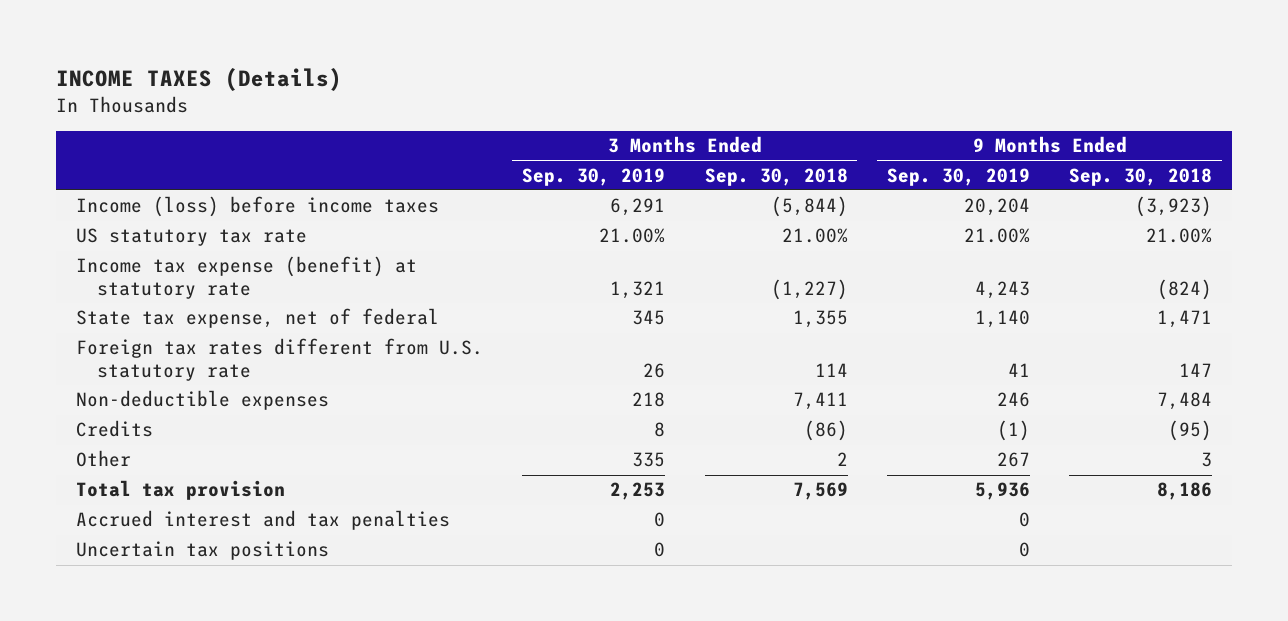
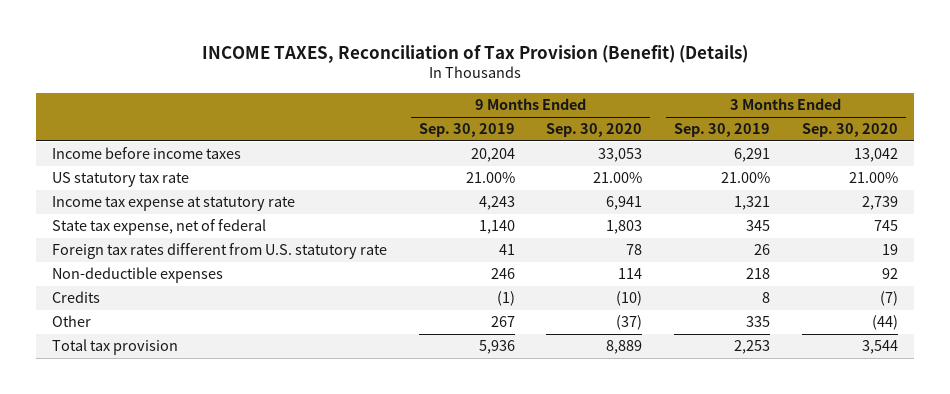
[55,67,342,91] INCOME TAXES (Details) -> [201,44,748,63] INCOME TAXES, Reconciliation of Tax Provision (Benefit) (Details)
[704,167,848,186] Sep. 30, 2018 -> none
[1069,167,1213,186] Sep. 30, 2018 -> none
none -> [546,123,643,138] Sep. 30, 2020
none -> [801,123,898,138] Sep. 30, 2020
[75,196,439,218] Income (loss) before income taxes -> [51,147,241,160] Income before income taxes
[75,256,417,300] Income tax expense (benefit) at statutory rate -> [51,196,295,212] Income tax expense at statutory rate
[75,510,450,531] Accrued interest and tax penalties -> none
[75,541,329,561] Uncertain tax positions -> none

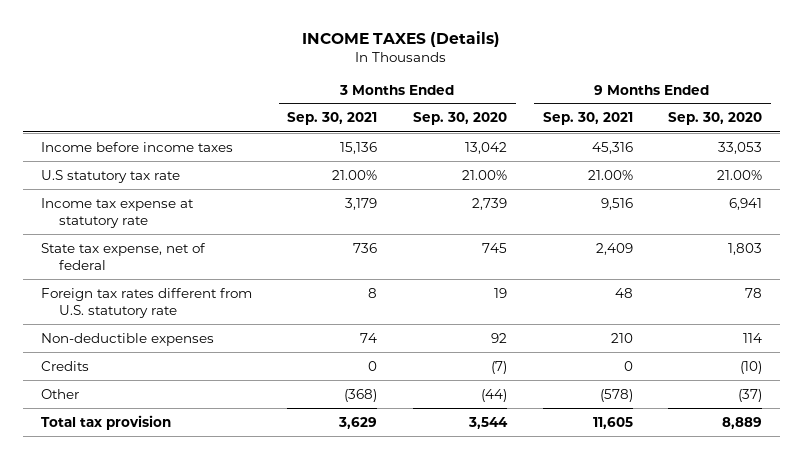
[201,44,748,63] INCOME TAXES, Reconciliation of Tax Provision (Benefit) (Details) -> [302,31,501,48] INCOME TAXES (Details)
[418,123,515,138] Sep. 30, 2019 -> none
[674,123,771,138] Sep. 30, 2019 -> none
none -> [287,112,378,126] Sep. 30, 2021
none -> [542,112,633,126] Sep. 30, 2021
[51,172,189,188] US statutory tax rate -> [40,169,180,183] U.S statutory tax rate

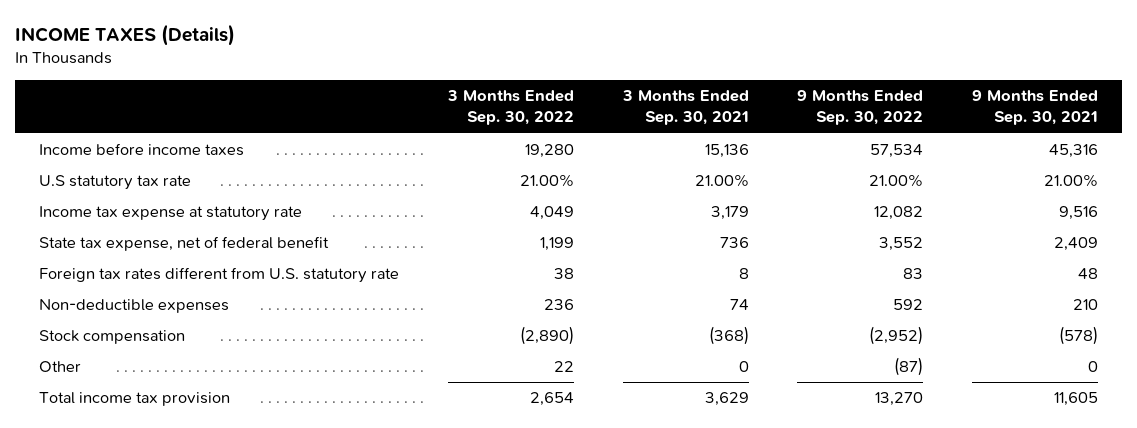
[412,112,507,126] Sep. 30, 2020 -> none
[668,112,763,126] Sep. 30, 2020 -> none
none -> [447,90,575,126] 3 Months Ended Sep. 30, 2022
none -> [797,90,924,126] 9 Months Ended Sep. 30, 2022
[40,242,206,271] State tax expense, net of federal -> [39,236,330,252] State tax expense, net of federal benefit
[40,360,89,371] Credits -> none
none -> [39,330,186,345] Stock compensation
[344,388,378,402] (368) -> [738,361,749,373] 0
[599,388,633,402] (578) -> [1087,361,1098,373] 0
[40,414,171,430] Total tax provision -> [39,392,231,407] Total income tax provision

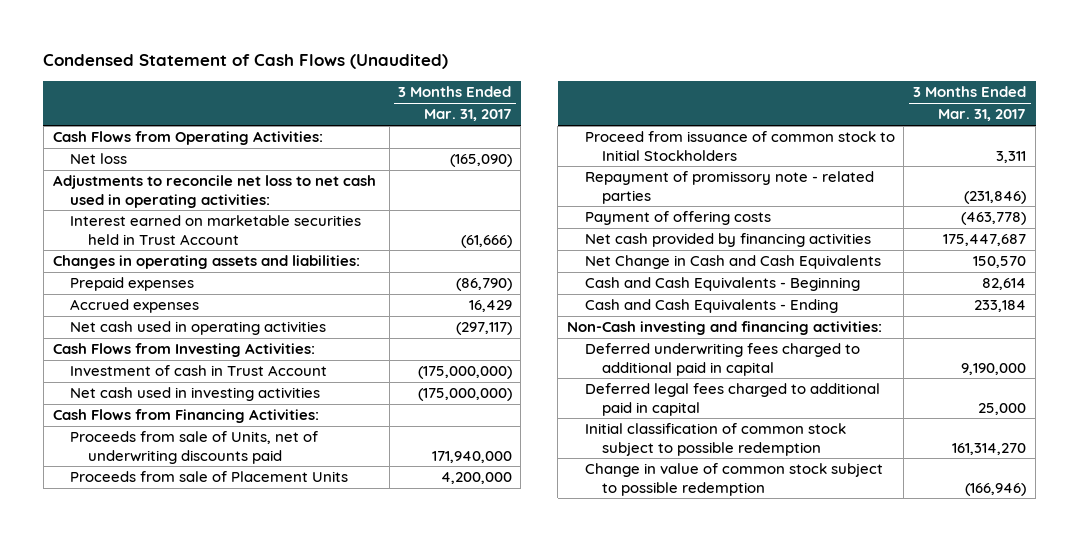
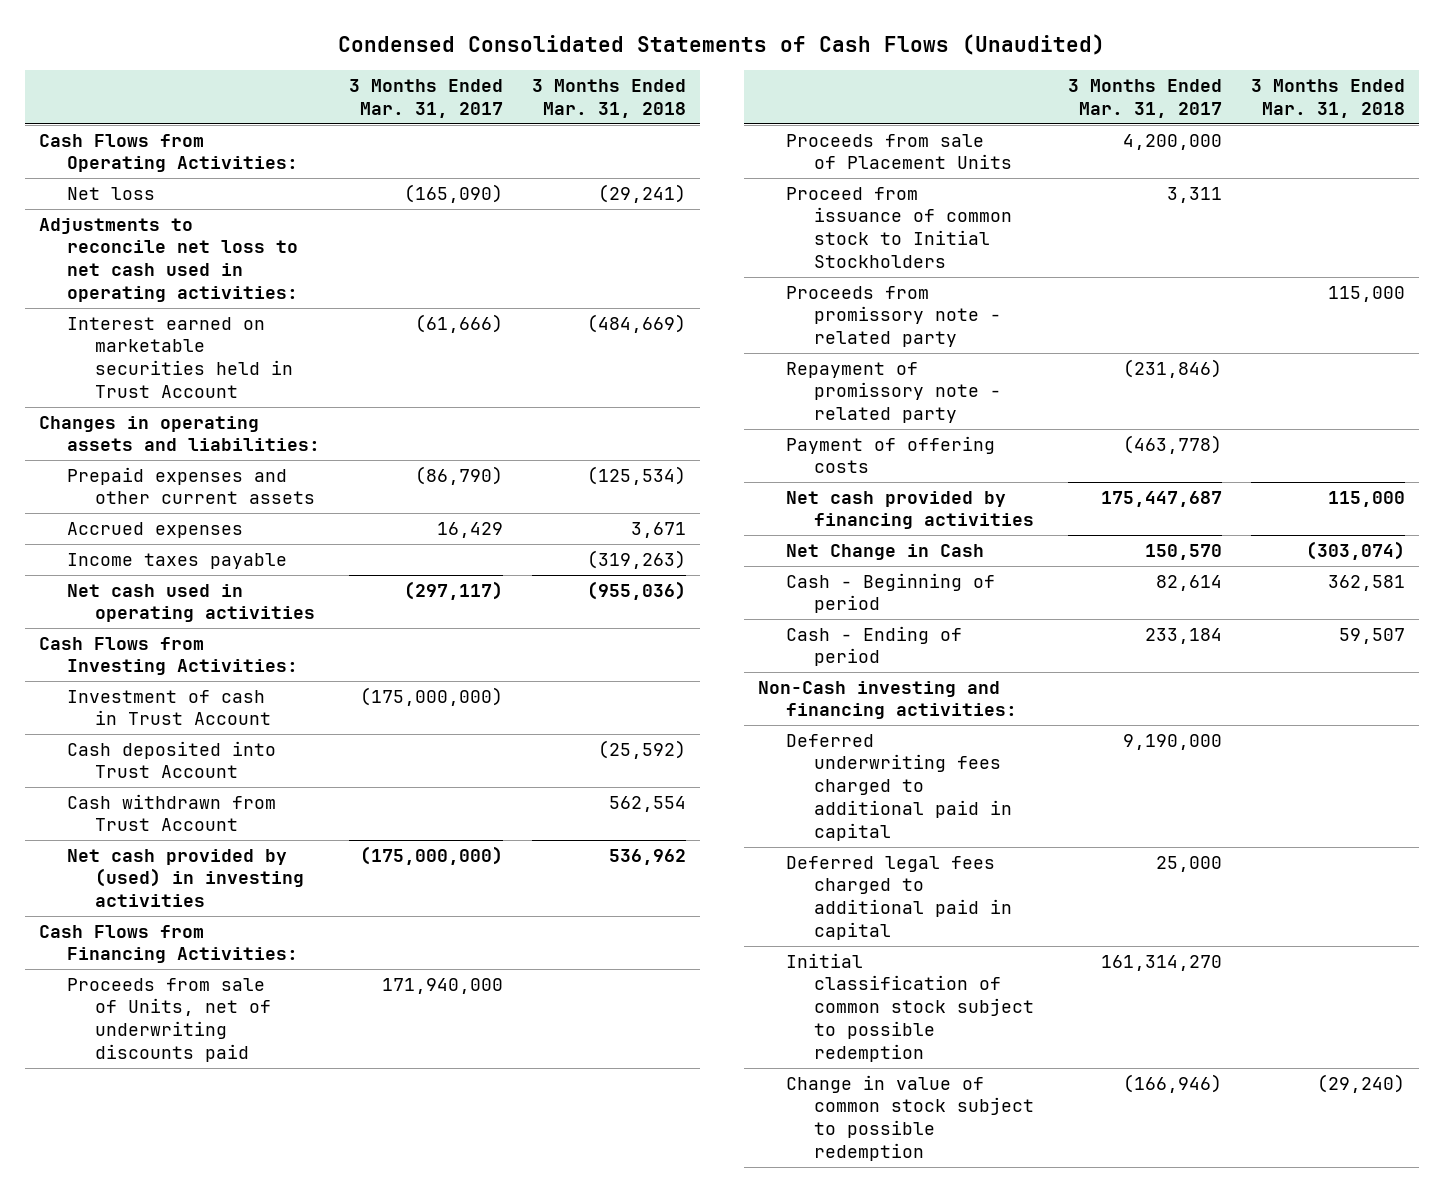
[43,54,449,70] Condensed Statement of Cash Flows (Unaudited) -> [337,34,1105,56] Condensed Consolidated Statements of Cash Flows (Unaudited)
none -> [531,78,686,118] 3 Months Ended Mar. 31, 2018
[70,277,195,292] Prepaid expenses -> [67,466,315,505] Prepaid expenses and other current assets
none -> [67,552,288,569] Income taxes payable
none -> [67,740,277,779] Cash deposited into Trust Account
none -> [67,793,277,832] Cash withdrawn from Trust Account
[70,387,321,402] Net cash used in investing activities -> [67,848,304,908] Net cash provided by (used) in investing activities
none -> [786,285,1001,348] Proceeds from promissory note - related party
[584,171,874,204] Repayment of promissory note - related parties -> [786,361,1001,424] Repayment of promissory note - related party
[584,255,881,270] Net Change in Cash and Cash Equivalents -> [786,543,985,560] Net Change in Cash
[584,277,860,292] Cash and Cash Equivalents - Beginning -> [786,572,996,614] Cash - Beginning of period
[584,299,838,314] Cash and Cash Equivalents - Ending -> [786,625,963,667] Cash - Ending of period

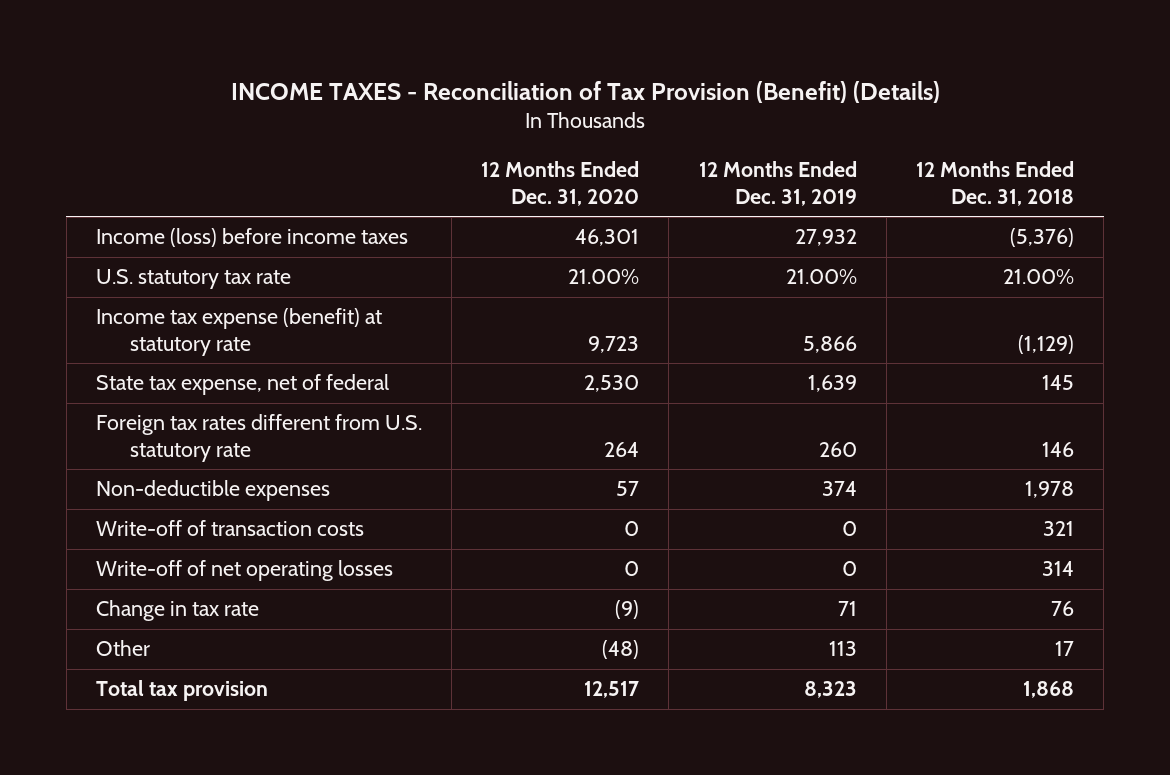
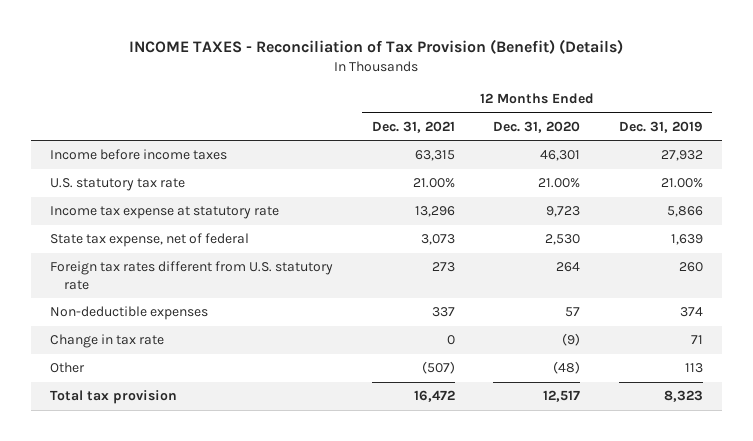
[915,161,1074,206] 12 Months Ended Dec. 31, 2018 -> none
none -> [371,120,455,133] Dec. 31, 2021
[96,228,409,248] Income (loss) before income taxes -> [50,149,228,161] Income before income taxes
[96,308,383,356] Income tax expense (benefit) at statutory rate -> [50,206,280,220] Income tax expense at statutory rate
[96,520,365,537] Write-off of transaction costs -> none
[96,560,394,582] Write-off of net operating losses -> none

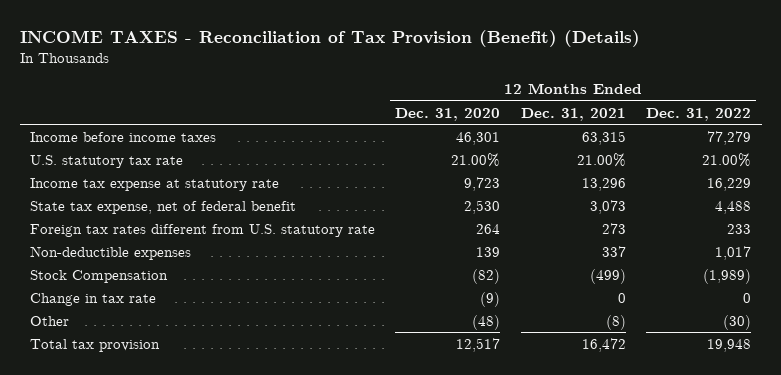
[618,120,703,133] Dec. 31, 2019 -> none
none -> [646,107,752,121] Dec. 31, 2022
[50,233,250,248] State tax expense, net of federal -> [29,200,296,214] State tax expense, net of federal benefit
[565,307,581,318] 57 -> [476,246,501,257] 139
none -> [29,269,168,283] Stock Compensation
[421,361,455,375] (507) -> [605,314,626,330] (8)

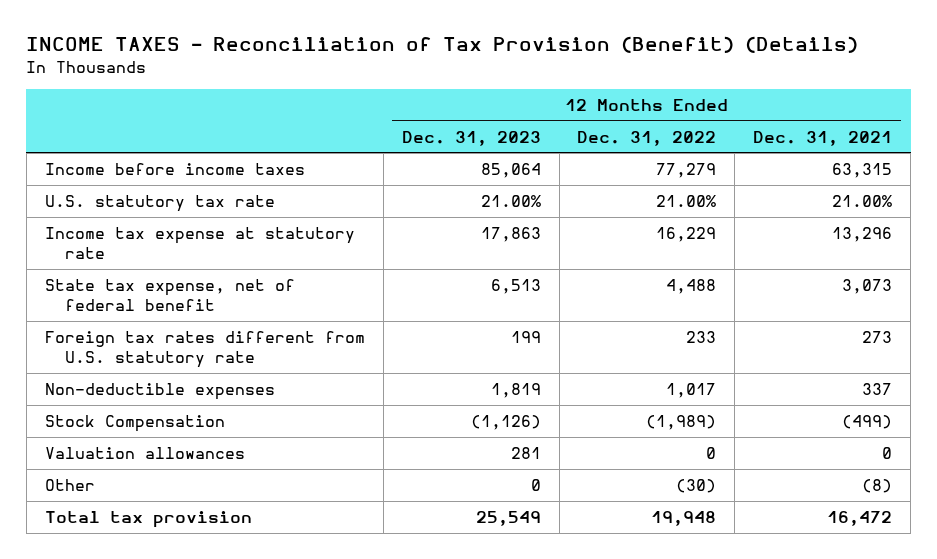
[395,107,501,121] Dec. 31, 2020 -> none
none -> [401,130,541,146] Dec. 31, 2023
[29,292,156,306] Change in tax rate -> none
none -> [44,446,245,459] Valuation allowances

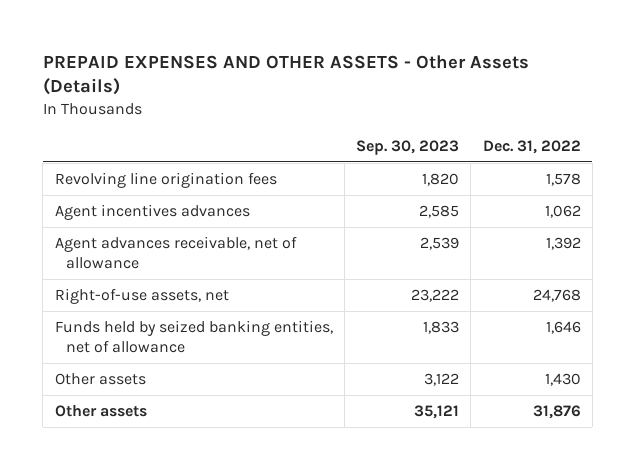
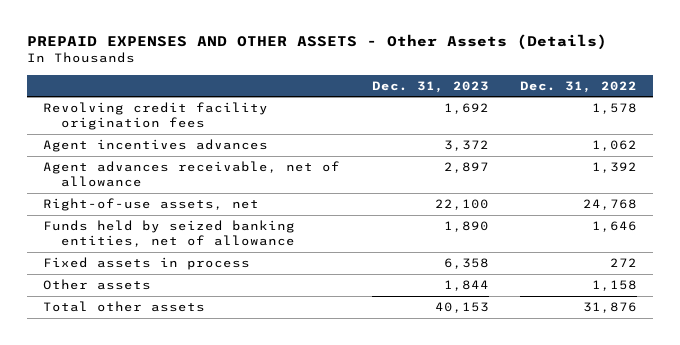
[356,139,460,155] Sep. 30, 2023 -> none
none -> [371,80,489,93] Dec. 31, 2023
[54,172,277,189] Revolving line origination fees -> [43,102,269,131] Revolving credit facility origination fees
none -> [43,257,251,271] Fixed assets in process
[544,373,581,387] 1,430 -> [592,280,638,292] 1,158
[54,405,147,418] Other assets -> [43,301,206,313] Total other assets

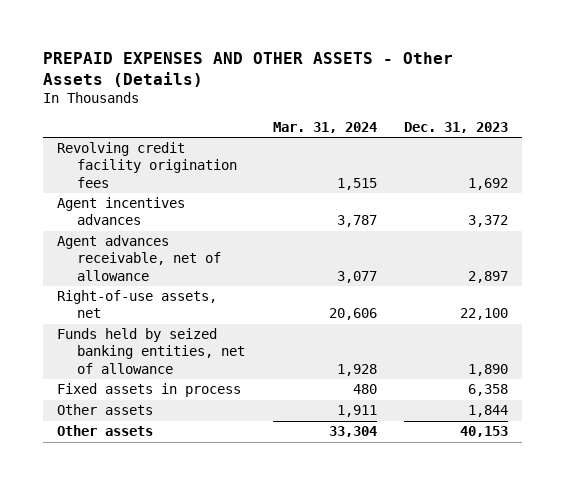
[520,80,638,93] Dec. 31, 2022 -> none
none -> [272,121,377,133] Mar. 31, 2024
[43,301,206,313] Total other assets -> [56,425,153,437] Other assets

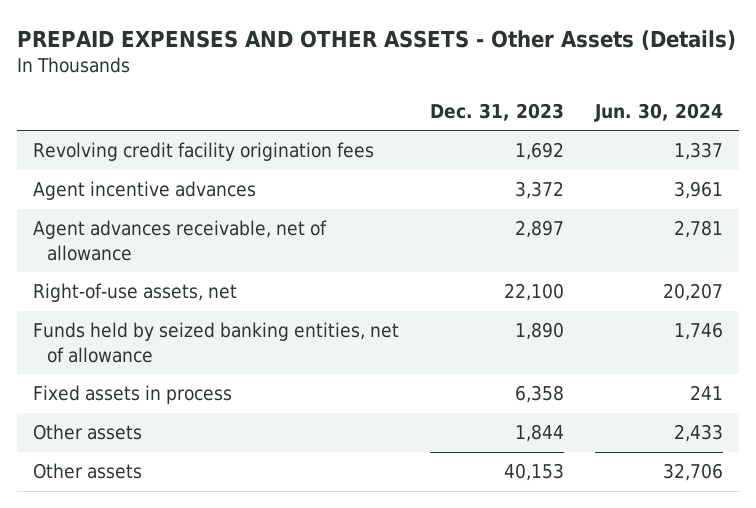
[272,121,377,133] Mar. 31, 2024 -> none
none -> [594,102,724,122] Jun. 30, 2024
[56,197,185,226] Agent incentives advances -> [32,181,256,201] Agent incentive advances

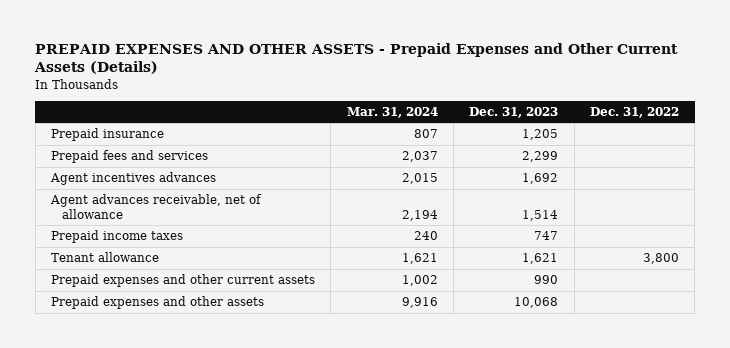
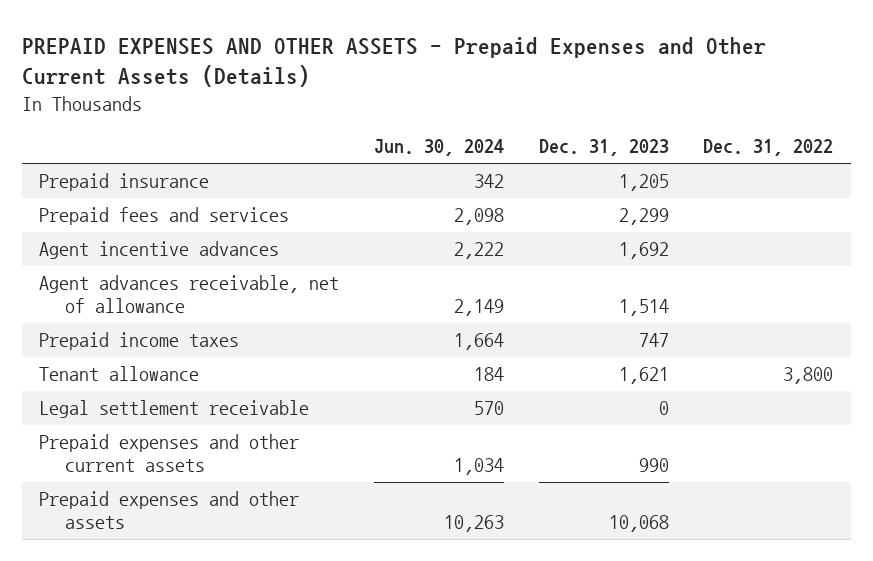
[346,106,438,118] Mar. 31, 2024 -> none
none -> [373,139,504,157] Jun. 30, 2024
[50,172,217,186] Agent incentives advances -> [39,241,280,260] Agent incentive advances
none -> [39,400,310,419] Legal settlement receivable

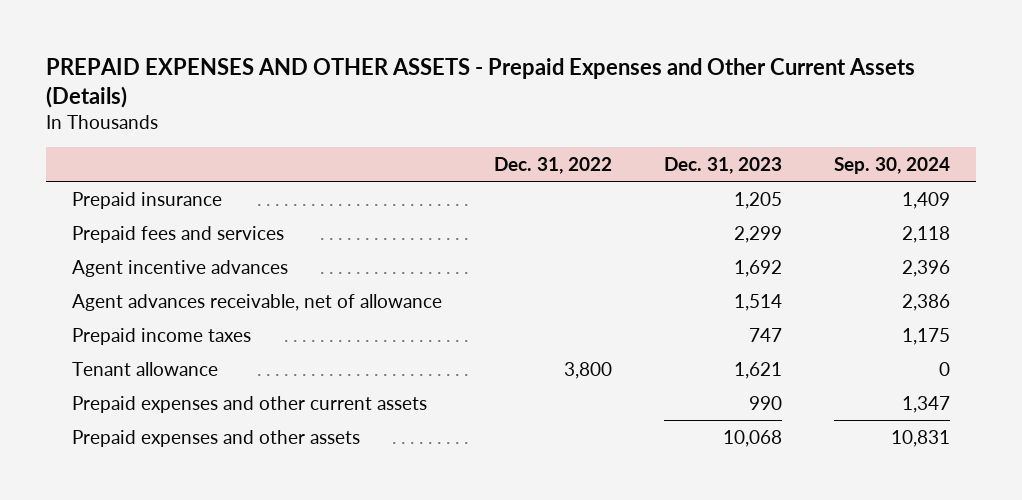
[373,139,504,157] Jun. 30, 2024 -> none
none -> [833,156,950,174] Sep. 30, 2024
[39,400,310,419] Legal settlement receivable -> none

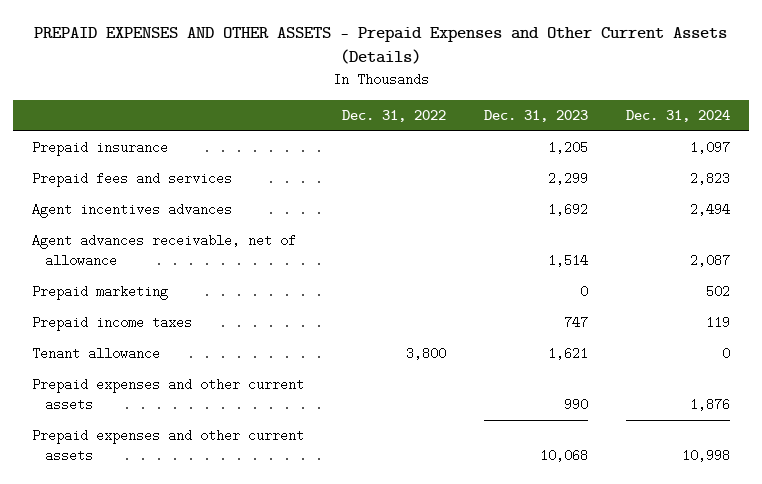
[833,156,950,174] Sep. 30, 2024 -> none
none -> [626,110,731,123] Dec. 31, 2024
[71,259,288,277] Agent incentive advances -> [32,203,233,219] Agent incentives advances
none -> [32,285,169,301] Prepaid marketing
[71,429,360,447] Prepaid expenses and other assets -> [32,429,305,463] Prepaid expenses and other current assets

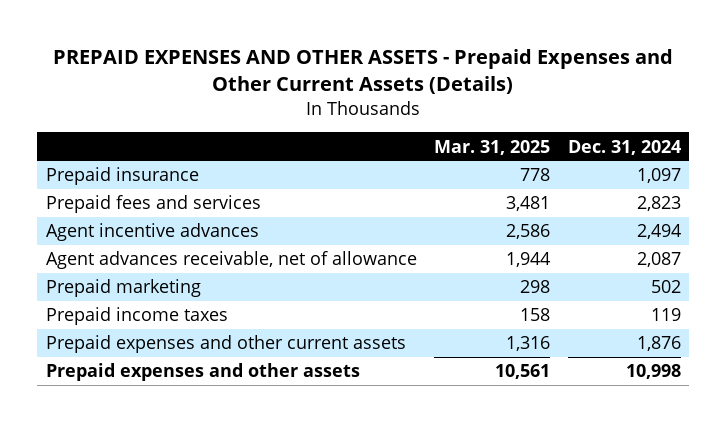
[342,110,447,123] Dec. 31, 2022 -> none
[484,110,589,123] Dec. 31, 2023 -> none
none -> [434,139,551,155] Mar. 31, 2025
[32,203,233,219] Agent incentives advances -> [45,223,259,242] Agent incentive advances
[32,347,161,361] Tenant allowance -> none
[32,429,305,463] Prepaid expenses and other current assets -> [45,363,360,382] Prepaid expenses and other assets

